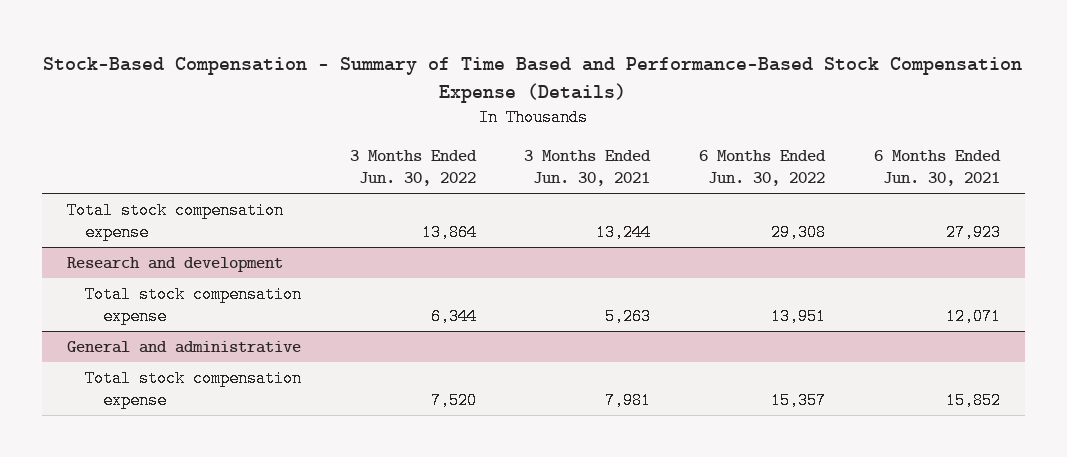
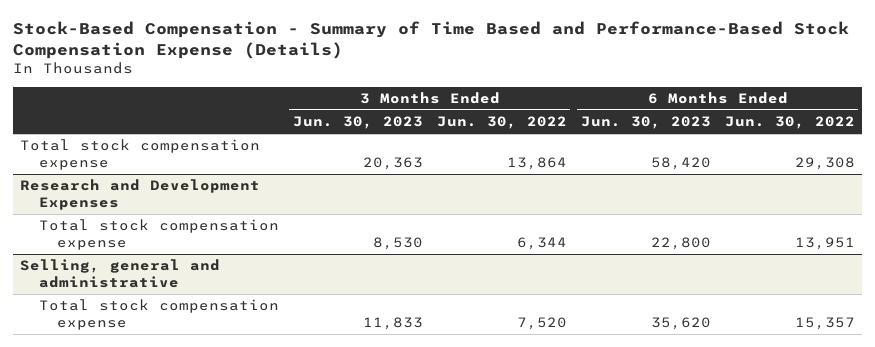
[524,150,652,187] 3 Months Ended Jun. 30, 2021 -> none
[874,150,1002,187] 6 Months Ended Jun. 30, 2021 -> none
none -> [292,116,423,130] Jun. 30, 2023
none -> [580,116,711,130] Jun. 30, 2023
[66,256,283,272] Research and development -> [20,179,261,211] Research and Development Expenses
[66,340,301,353] General and administrative -> [20,259,221,289] Selling, general and administrative

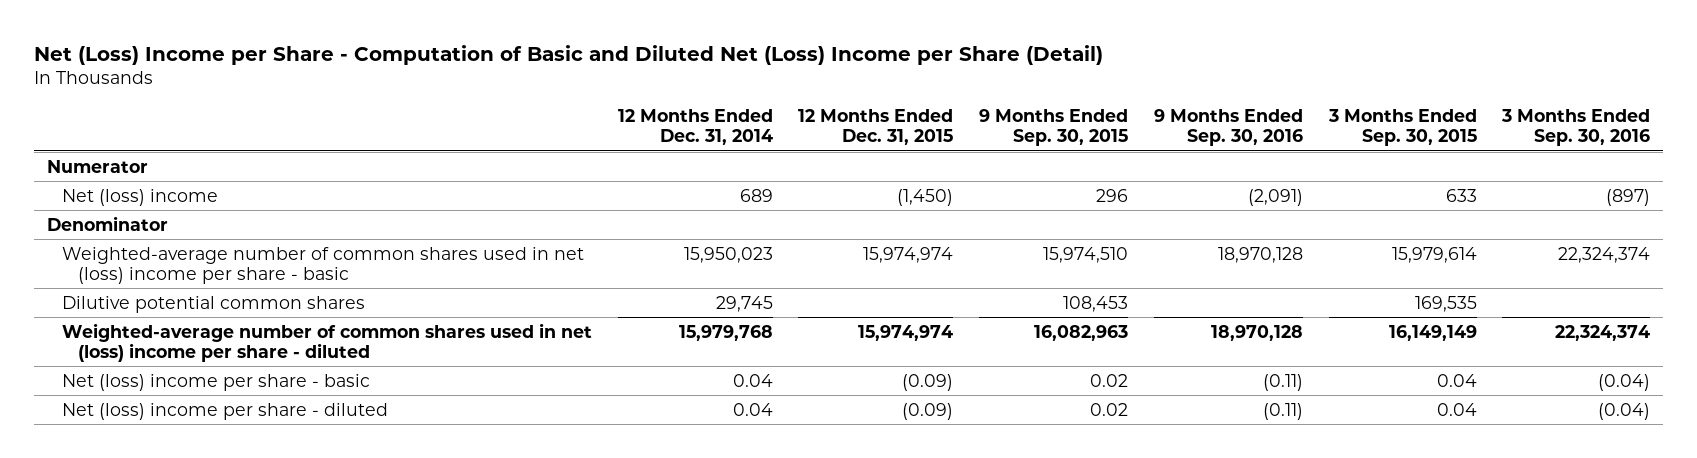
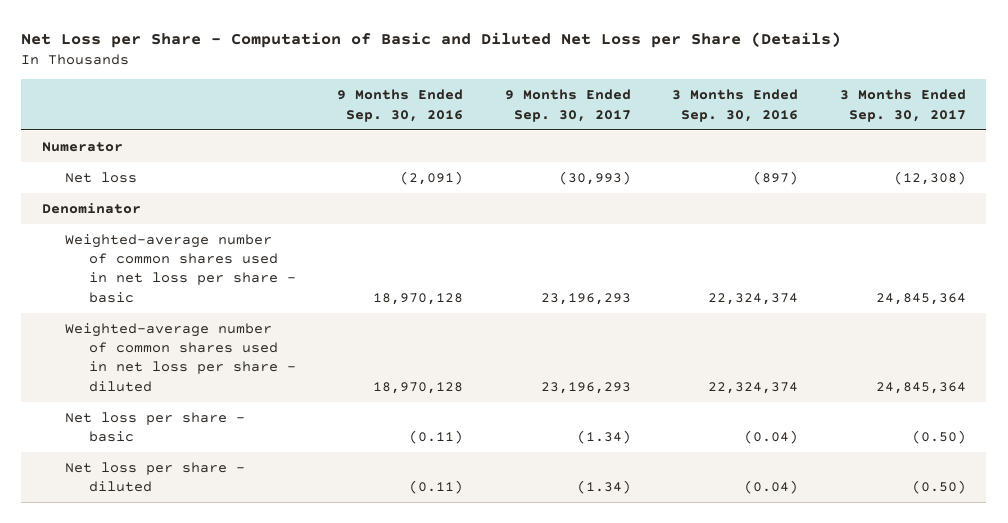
[33,44,1103,65] Net (Loss) Income per Share - Computation of Basic and Diluted Net (Loss) Income per Share (Detail) -> [21,32,842,49] Net Loss per Share - Computation of Basic and Diluted Net Loss per Share (Details)
[617,108,773,146] 12 Months Ended Dec. 31, 2014 -> none
[798,108,954,146] 12 Months Ended Dec. 31, 2015 -> none
[979,108,1129,147] 9 Months Ended Sep. 30, 2015 -> none
[1327,108,1477,147] 3 Months Ended Sep. 30, 2015 -> none
none -> [504,89,631,122] 9 Months Ended Sep. 30, 2017
none -> [839,89,966,122] 3 Months Ended Sep. 30, 2017
[62,188,219,206] Net (loss) income -> [65,171,138,183] Net loss
[62,295,366,313] Dilutive potential common shares -> none
[62,246,585,284] Weighted-average number of common shares used in net (loss) income per share - basic -> [65,233,296,303] Weighted-average number of common shares used in net loss per share - basic
[62,322,593,362] Weighted-average number of common shares used in net (loss) income per share - diluted -> [65,322,296,392] Weighted-average number of common shares used in net loss per share - diluted
[62,373,371,391] Net (loss) income per share - basic -> [65,411,246,443] Net loss per share - basic
[62,402,389,420] Net (loss) income per share - diluted -> [65,461,246,493] Net loss per share - diluted

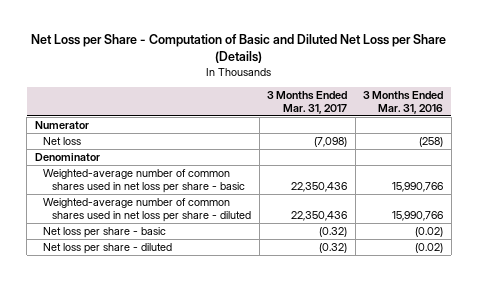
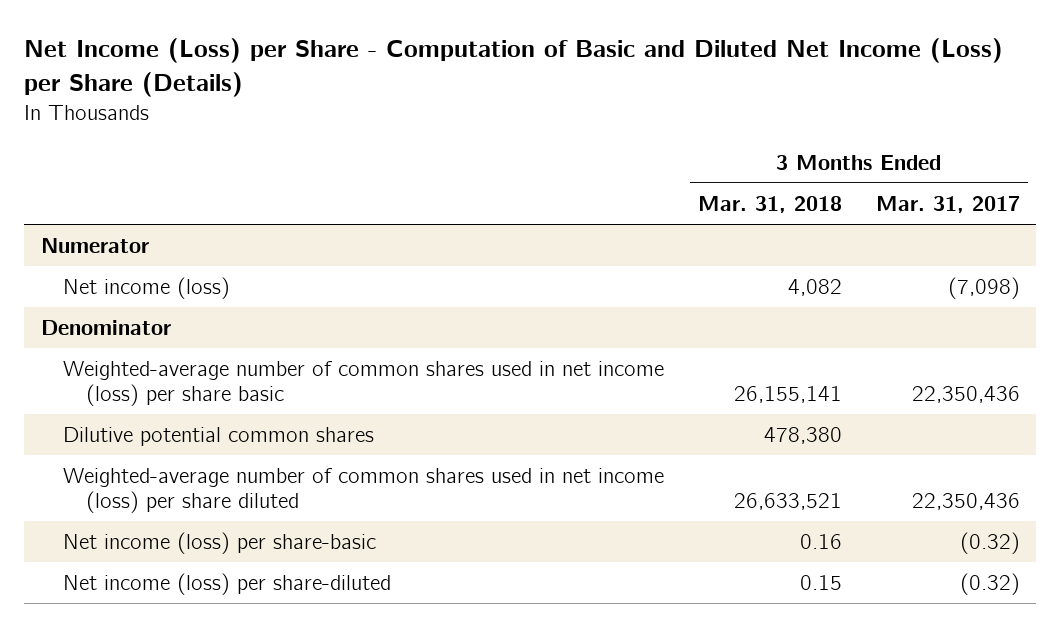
[31,34,447,64] Net Loss per Share - Computation of Basic and Diluted Net Loss per Share (Details) -> [23,38,1003,97] Net Income (Loss) per Share - Computation of Basic and Diluted Net Income (Loss) per Share (Details)
[363,91,444,114] 3 Months Ended Mar. 31, 2016 -> none
none -> [697,195,842,213] Mar. 31, 2018
[43,136,82,145] Net loss -> [63,277,231,300] Net income (loss)
[43,168,245,193] Weighted-average number of common shares used in net loss per share - basic -> [63,361,665,407] Weighted-average number of common shares used in net income (loss) per share basic
none -> [63,427,375,447] Dilutive potential common shares
[43,197,251,222] Weighted-average number of common shares used in net loss per share - diluted -> [63,468,665,514] Weighted-average number of common shares used in net income (loss) per share diluted
[43,226,167,238] Net loss per share - basic -> [63,532,377,555] Net income (loss) per share-basic
[43,242,173,254] Net loss per share - diluted -> [63,573,392,596] Net income (loss) per share-diluted

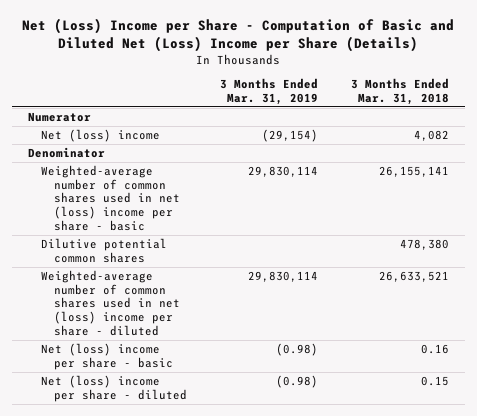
[23,38,1003,97] Net Income (Loss) per Share - Computation of Basic and Diluted Net Income (Loss) per Share (Details) -> [22,17,455,52] Net (Loss) Income per Share - Computation of Basic and Diluted Net (Loss) Income per Share (Details)
[875,195,1020,213] Mar. 31, 2017 -> none
none -> [220,78,319,105] 3 Months Ended Mar. 31, 2019
[63,277,231,300] Net income (loss) -> [41,129,161,143] Net (loss) income
[63,361,665,407] Weighted-average number of common shares used in net income (loss) per share basic -> [41,165,181,231] Weighted-average number of common shares used in net (loss) income per share - basic
[63,468,665,514] Weighted-average number of common shares used in net income (loss) per share diluted -> [41,270,181,336] Weighted-average number of common shares used in net (loss) income per share - diluted
[63,532,377,555] Net income (loss) per share-basic -> [41,343,174,370] Net (loss) income per share - basic
[63,573,392,596] Net income (loss) per share-diluted -> [41,375,188,402] Net (loss) income per share - diluted

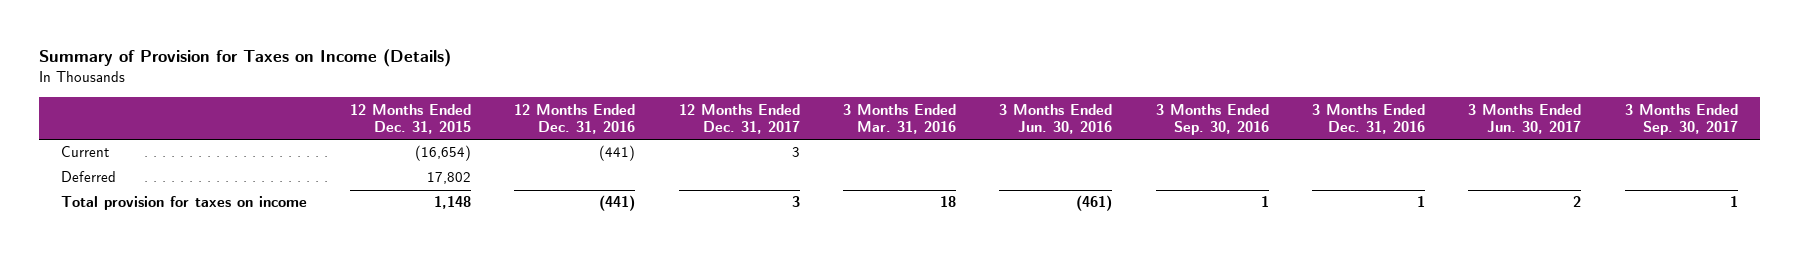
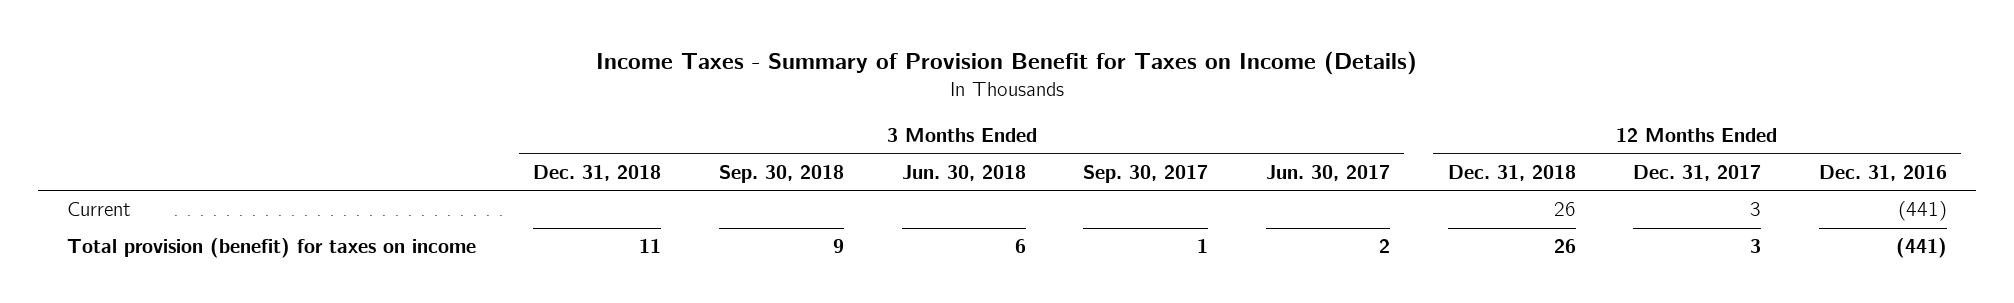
[38,49,451,68] Summary of Provision for Taxes on Income (Details) -> [595,50,1417,75] Income Taxes - Summary of Provision Benefit for Taxes on Income (Details)
[349,103,471,135] 12 Months Ended Dec. 31, 2015 -> none
[843,103,957,135] 3 Months Ended Mar. 31, 2016 -> none
[999,103,1113,135] 3 Months Ended Jun. 30, 2016 -> none
[1155,103,1269,136] 3 Months Ended Sep. 30, 2016 -> none
[1312,103,1426,135] 3 Months Ended Dec. 31, 2016 -> none
none -> [533,164,662,181] Dec. 31, 2018
none -> [718,164,844,183] Sep. 30, 2018
none -> [901,164,1026,181] Jun. 30, 2018
none -> [1447,164,1576,181] Dec. 31, 2018
[60,171,116,183] Deferred -> none
[60,196,307,211] Total provision for taxes on income -> [66,238,476,259] Total provision (benefit) for taxes on income

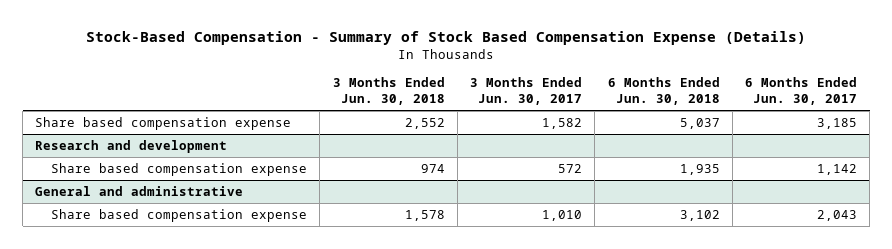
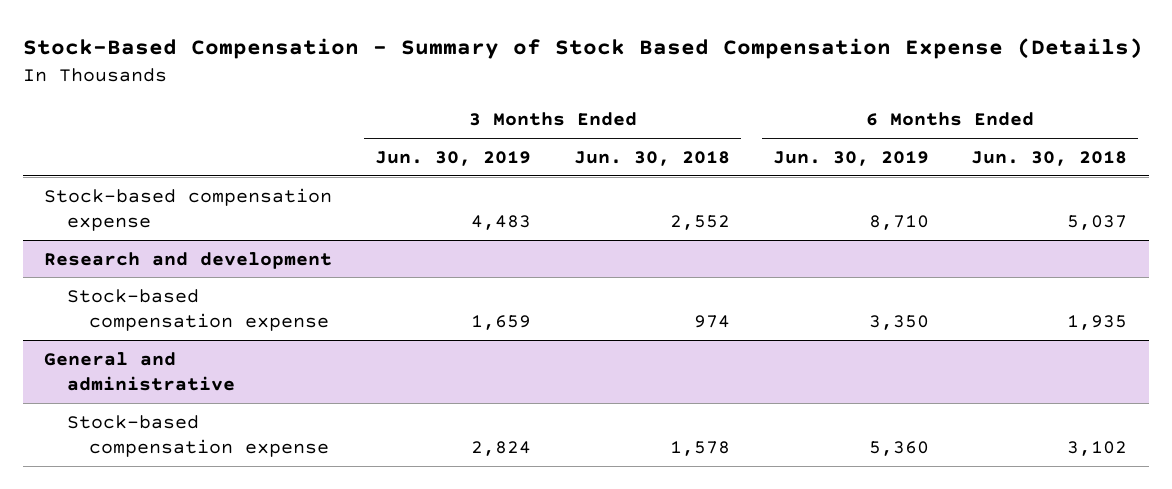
[470,77,583,106] 3 Months Ended Jun. 30, 2017 -> none
[745,77,858,106] 6 Months Ended Jun. 30, 2017 -> none
none -> [375,150,532,166] Jun. 30, 2019
none -> [772,150,929,166] Jun. 30, 2019
[35,116,292,130] Share based compensation expense -> [44,187,333,231] Stock-based compensation expense
[51,162,308,176] Share based compensation expense -> [66,288,330,331] Stock-based compensation expense
[51,208,308,222] Share based compensation expense -> [66,414,330,457] Stock-based compensation expense

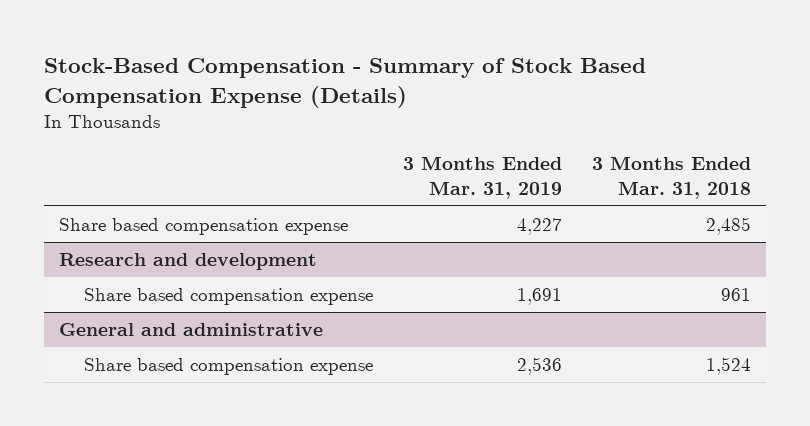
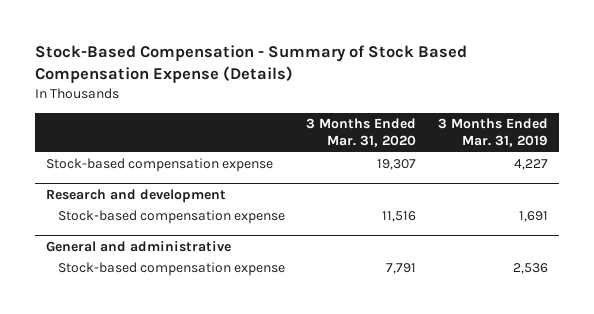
[592,156,752,199] 3 Months Ended Mar. 31, 2018 -> none
none -> [306,117,417,148] 3 Months Ended Mar. 31, 2020
[59,217,349,235] Share based compensation expense -> [45,158,273,173] Stock-based compensation expense
[83,287,373,305] Share based compensation expense -> [57,210,285,225] Stock-based compensation expense
[83,357,373,375] Share based compensation expense -> [57,262,285,277] Stock-based compensation expense

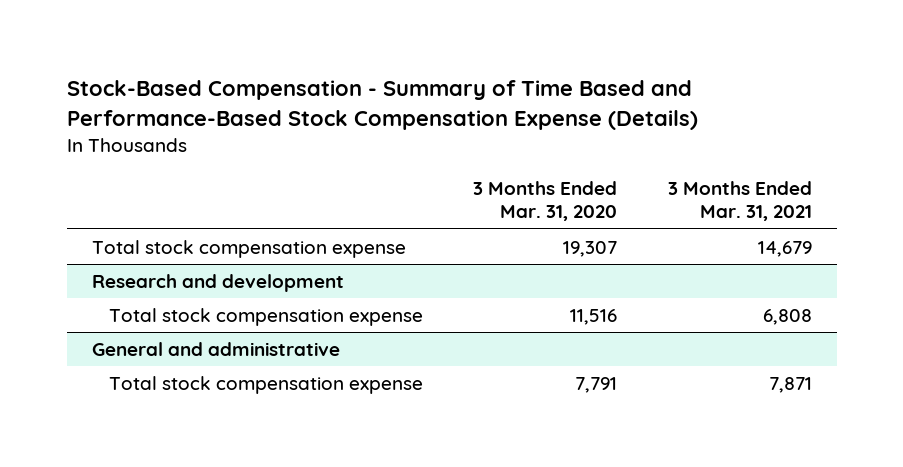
[35,45,468,84] Stock-Based Compensation - Summary of Stock Based Compensation Expense (Details) -> [66,80,698,131] Stock-Based Compensation - Summary of Time Based and Performance-Based Stock Compensation Expense (Details)
[437,117,548,148] 3 Months Ended Mar. 31, 2019 -> none
none -> [667,181,812,222] 3 Months Ended Mar. 31, 2021
[45,158,273,173] Stock-based compensation expense -> [91,239,406,258] Total stock compensation expense
[57,210,285,225] Stock-based compensation expense -> [109,307,424,326] Total stock compensation expense
[57,262,285,277] Stock-based compensation expense -> [109,375,424,394] Total stock compensation expense

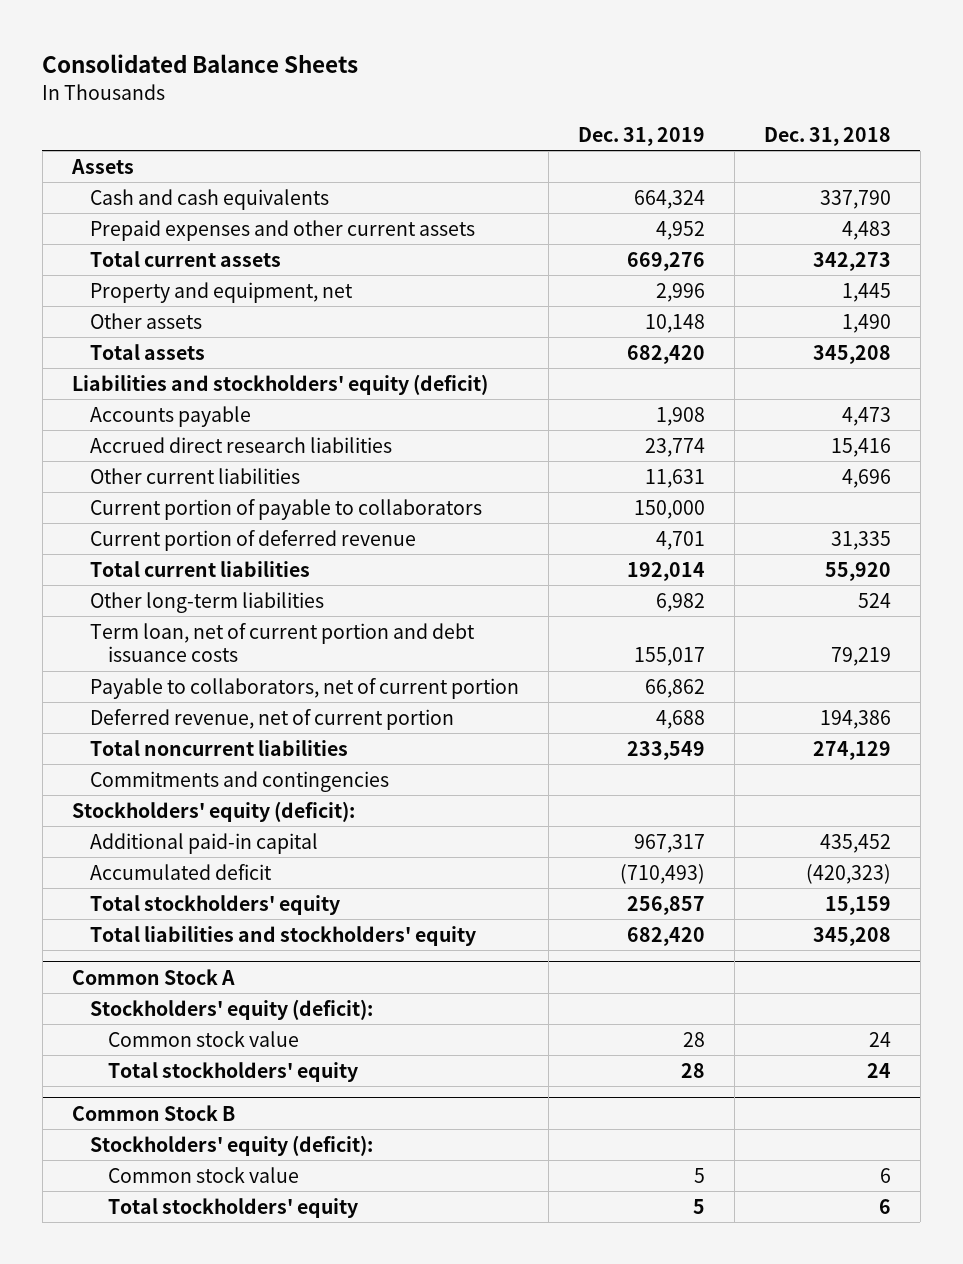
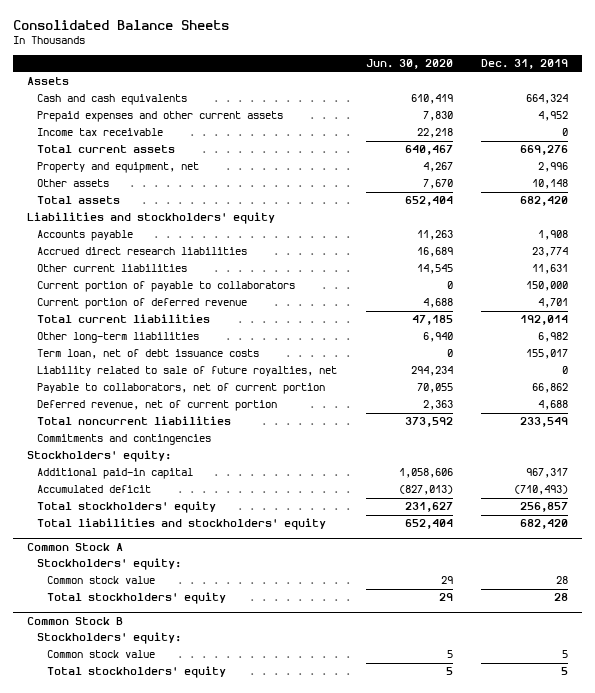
[763,127,891,147] Dec. 31, 2018 -> none
none -> [365,59,453,70] Jun. 30, 2020
none -> [37,128,164,137] Income tax receivable
[71,373,488,395] Liabilities and stockholders' equity (deficit) -> [27,212,276,225] Liabilities and stockholders' equity
[89,622,475,663] Term loan, net of current portion and debt issuance costs -> [37,349,260,360] Term loan, net of debt issuance costs
none -> [37,366,338,377] Liability related to sale of future royalties, net
[71,800,355,822] Stockholders' equity (deficit): -> [27,450,172,463] Stockholders' equity:
[89,998,373,1020] Stockholders' equity (deficit): -> [37,558,182,571] Stockholders' equity:
[89,1134,373,1156] Stockholders' equity (deficit): -> [37,632,182,645] Stockholders' equity:

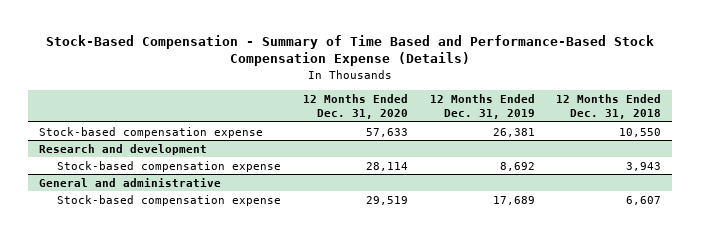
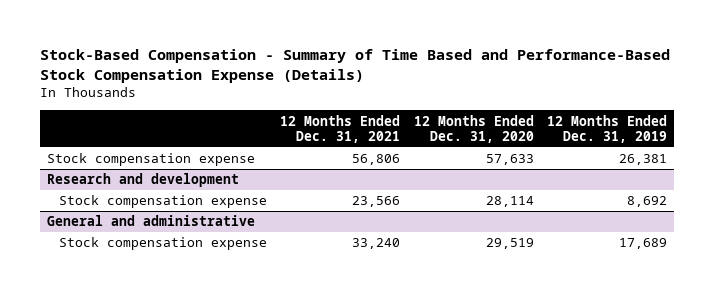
[556,93,662,119] 12 Months Ended Dec. 31, 2018 -> none
none -> [280,114,401,143] 12 Months Ended Dec. 31, 2021
[39,126,264,138] Stock-based compensation expense -> [46,153,255,167] Stock compensation expense
[57,160,282,172] Stock-based compensation expense -> [58,195,267,209] Stock compensation expense
[57,194,282,206] Stock-based compensation expense -> [58,237,267,251] Stock compensation expense

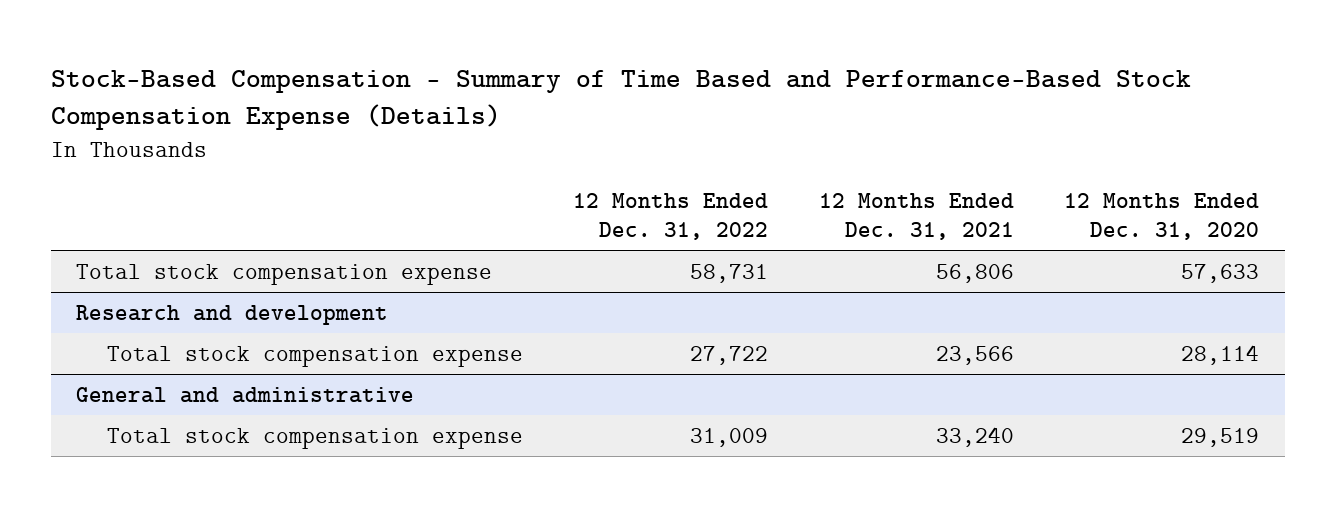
[546,114,667,143] 12 Months Ended Dec. 31, 2019 -> none
none -> [573,193,769,240] 12 Months Ended Dec. 31, 2022
[46,153,255,167] Stock compensation expense -> [75,263,492,285] Total stock compensation expense
[58,195,267,209] Stock compensation expense -> [106,345,523,367] Total stock compensation expense
[58,237,267,251] Stock compensation expense -> [106,427,523,449] Total stock compensation expense

